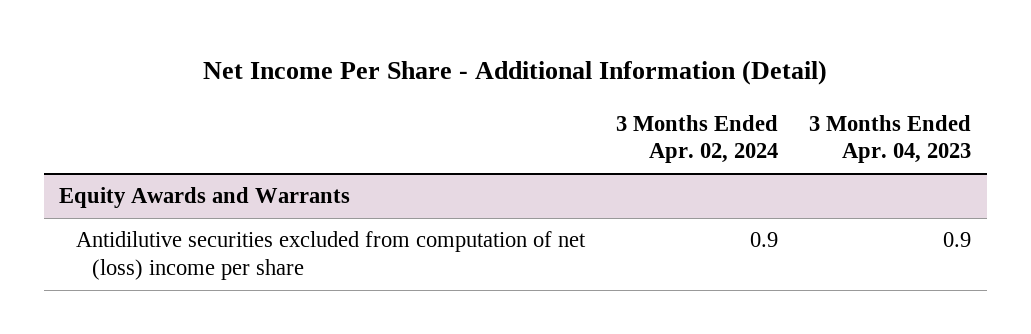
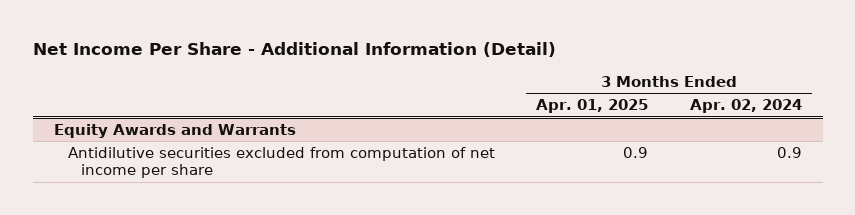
[809,114,972,164] 3 Months Ended Apr. 04, 2023 -> none
none -> [536,99,649,114] Apr. 01, 2025
[75,231,586,280] Antidilutive securities excluded from computation of net (loss) income per share -> [67,146,495,179] Antidilutive securities excluded from computation of net income per share

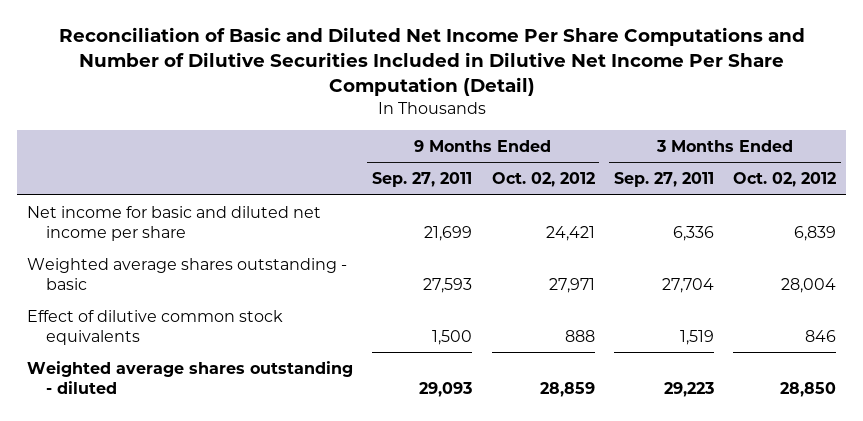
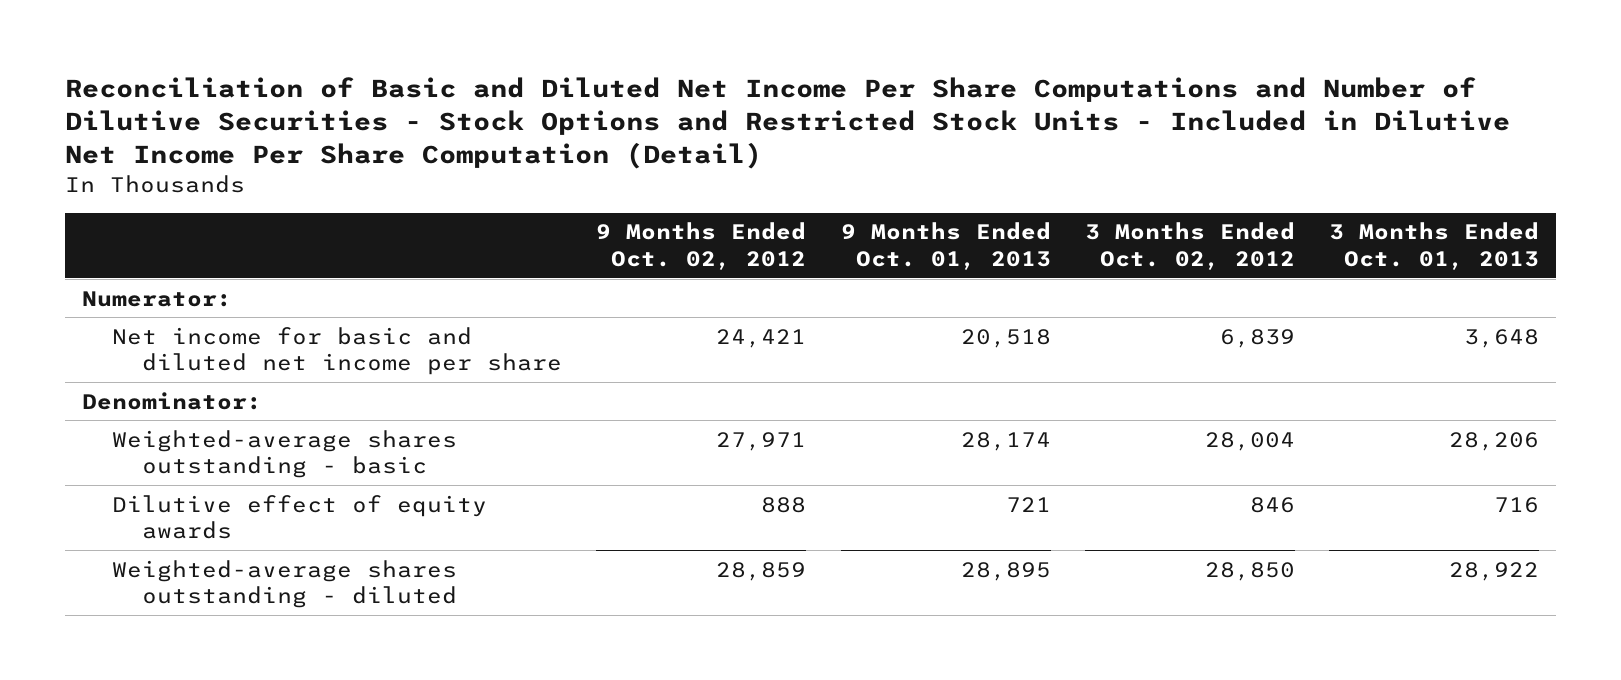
[58,27,805,97] Reconciliation of Basic and Diluted Net Income Per Share Computations and Number of Dilutive Securities Included in Dilutive Net Income Per Share Computation (Detail) -> [64,77,1510,170] Reconciliation of Basic and Diluted Net Income Per Share Computations and Number of Dilutive Securities - Stock Options and Restricted Stock Units - Included in Dilutive Net Income Per Share Computation (Detail)
[372,172,473,188] Sep. 27, 2011 -> none
[614,172,715,188] Sep. 27, 2011 -> none
none -> [840,222,1051,271] 9 Months Ended Oct. 01, 2013
none -> [1329,222,1540,271] 3 Months Ended Oct. 01, 2013
none -> [81,290,232,307] Numerator:
none -> [81,391,262,410] Denominator:
[26,257,347,290] Weighted average shares outstanding - basic -> [111,429,457,479] Weighted-average shares outstanding - basic
[26,309,283,345] Effect of dilutive common stock equivalents -> [111,494,487,540] Dilutive effect of equity awards
[26,360,353,394] Weighted average shares outstanding - diluted -> [111,559,458,609] Weighted-average shares outstanding - diluted

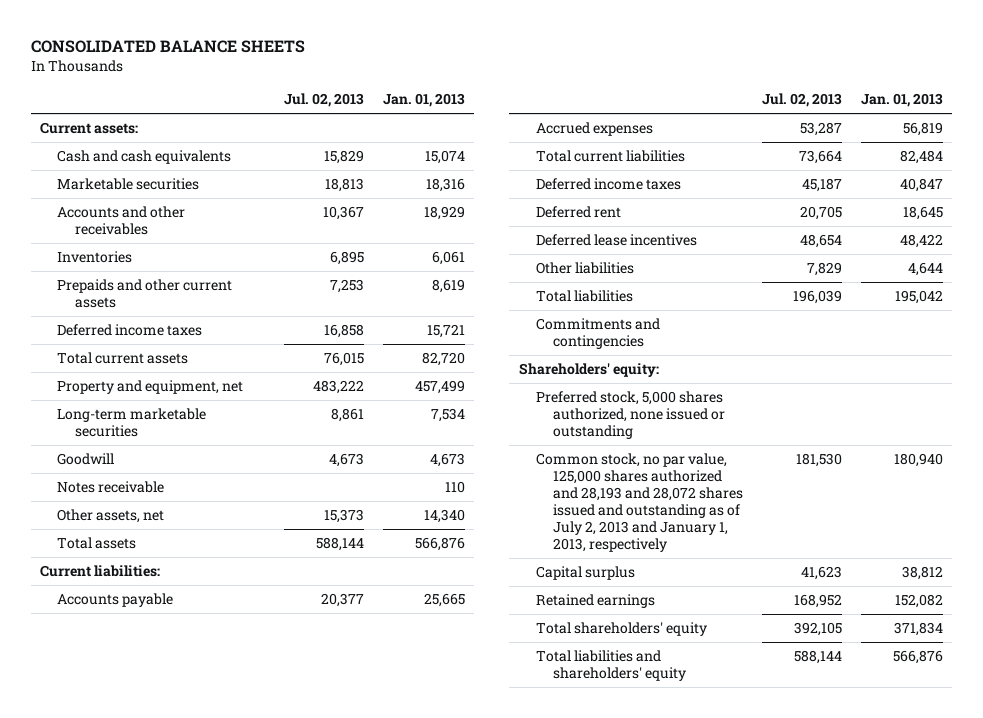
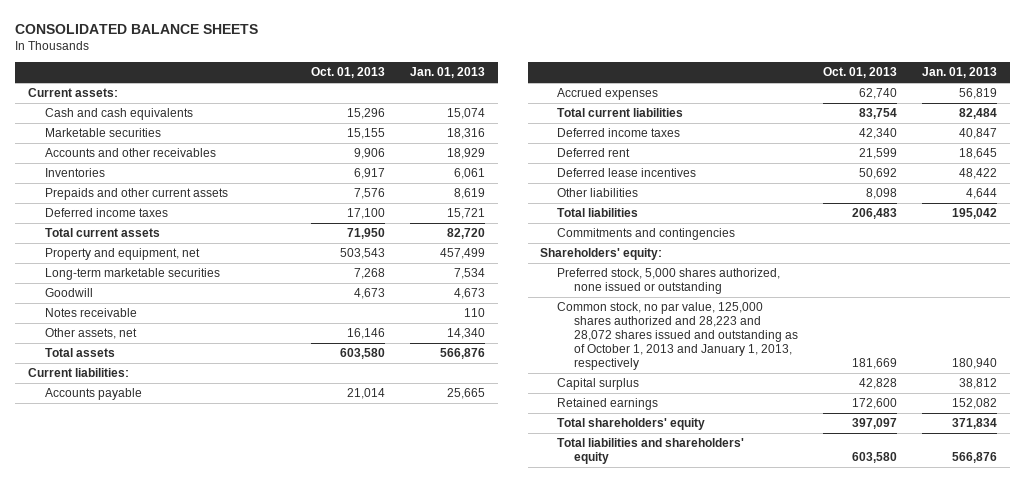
[283,93,364,108] Jul. 02, 2013 -> none
none -> [310,67,385,79] Oct. 01, 2013
[535,452,744,553] Common stock, no par value, 125,000 shares authorized and 28,193 and 28,072 shares issued and outstanding as of July 2, 2013 and January 1, 2013, respectively -> [556,302,798,370] Common stock, no par value, 125,000 shares authorized and 28,223 and 28,072 shares issued and outstanding as of October 1, 2013 and January 1, 2013, respectively

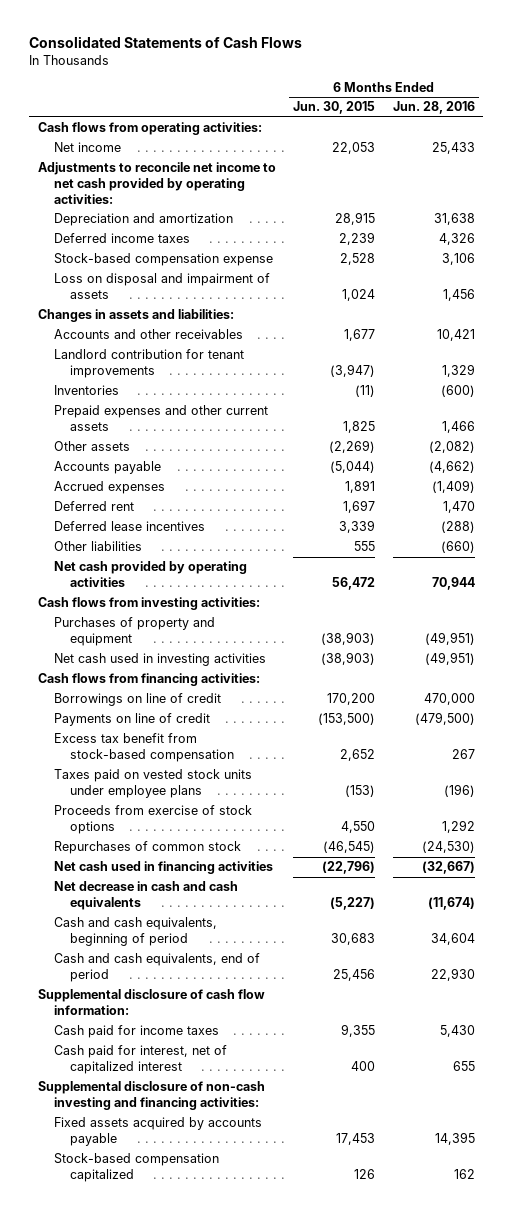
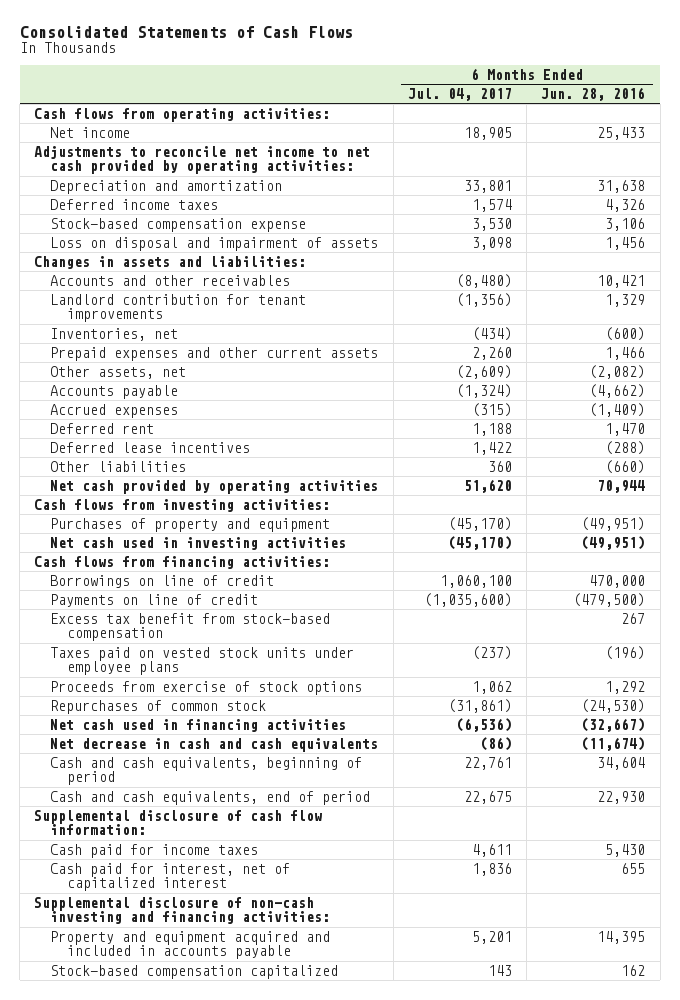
[293,101,376,115] Jun. 30, 2015 -> none
none -> [407,88,512,102] Jul. 04, 2017
[54,385,120,396] Inventories -> [50,327,179,341] Inventories, net
[54,441,131,452] Other assets -> [50,365,187,379] Other assets, net
[54,1117,263,1147] Fixed assets acquired by accounts payable -> [50,930,331,960] Property and equipment acquired and included in accounts payable

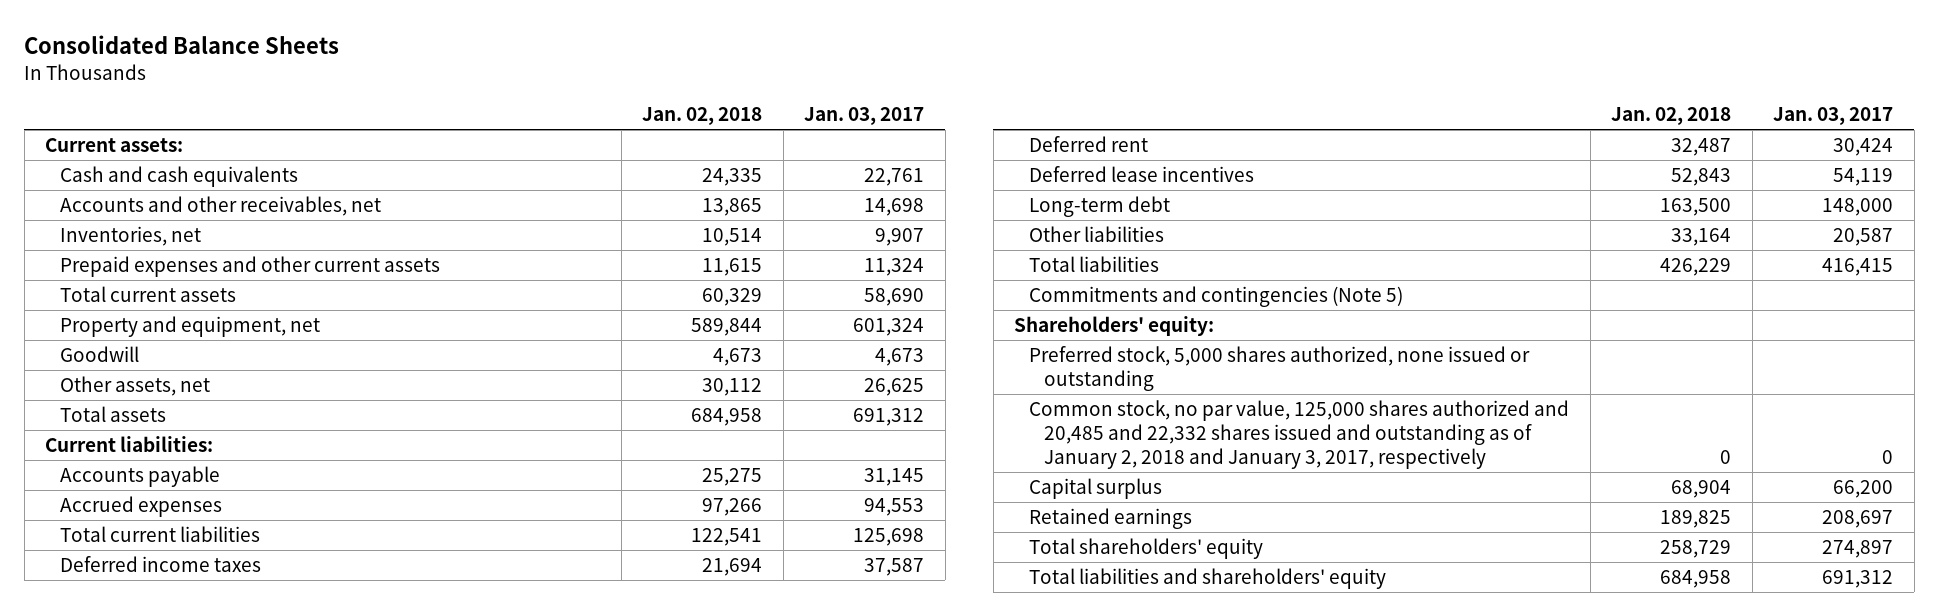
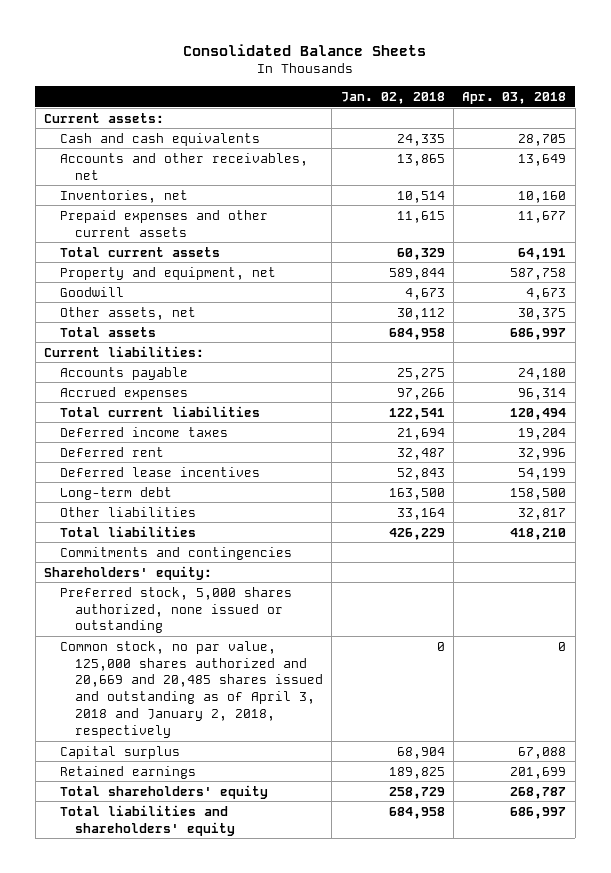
[804,106,925,125] Jan. 03, 2017 -> none
none -> [462,91,567,104] Apr. 03, 2018
[1029,286,1404,308] Commitments and contingencies (Note 5) -> [59,546,292,560] Commitments and contingencies
[1029,400,1570,469] Common stock, no par value, 125,000 shares authorized and 20,485 and 22,332 shares issued and outstanding as of January 2, 2018 and January 3, 2017, respectively -> [59,640,323,738] Common stock, no par value, 125,000 shares authorized and 20,669 and 20,485 shares issued and outstanding as of April 3, 2018 and January 2, 2018, respectively

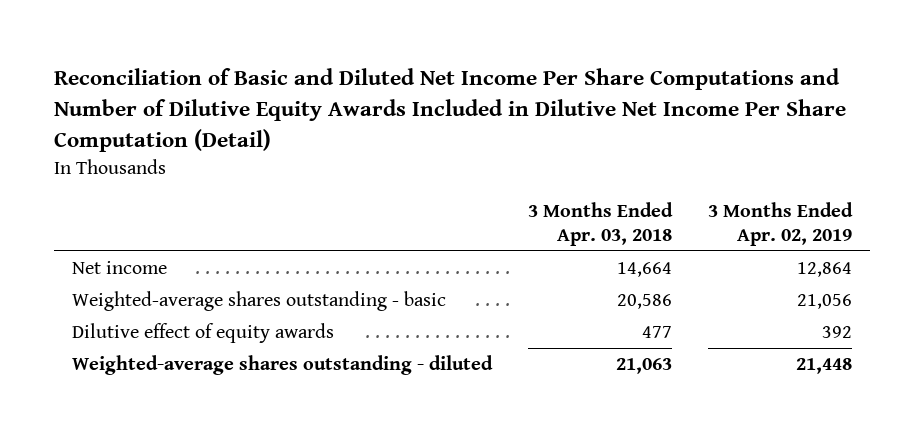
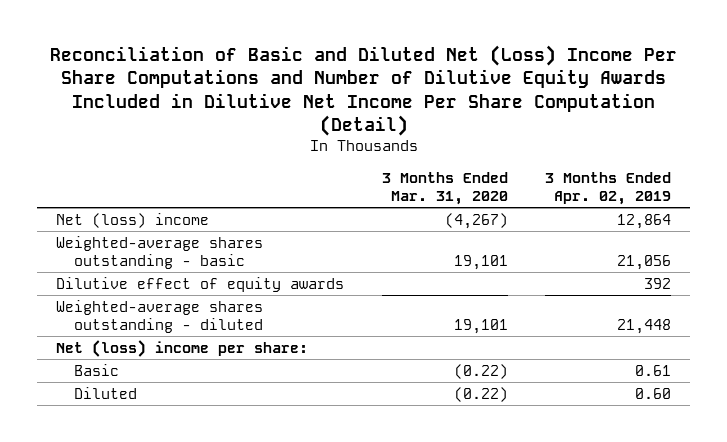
[53,67,846,153] Reconciliation of Basic and Diluted Net Income Per Share Computations and Number of Dilutive Equity Awards Included in Dilutive Net Income Per Share Computation (Detail) -> [49,44,677,137] Reconciliation of Basic and Diluted Net (Loss) Income Per Share Computations and Number of Dilutive Equity Awards Included in Dilutive Net Income Per Share Computation (Detail)
[527,201,673,247] 3 Months Ended Apr. 03, 2018 -> none
none -> [381,172,508,206] 3 Months Ended Mar. 31, 2020
[71,261,167,275] Net income -> [55,212,209,228] Net (loss) income
none -> [55,339,308,357] Net (loss) income per share:
none -> [74,363,120,376] Basic
none -> [74,386,138,399] Diluted

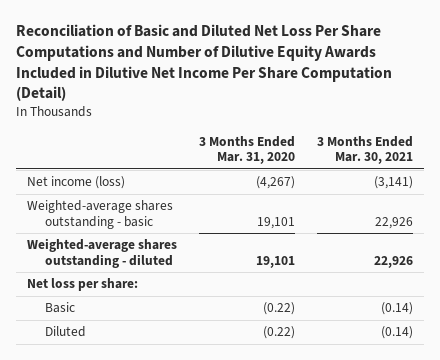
[49,44,677,137] Reconciliation of Basic and Diluted Net (Loss) Income Per Share Computations and Number of Dilutive Equity Awards Included in Dilutive Net Income Per Share Computation (Detail) -> [15,24,392,102] Reconciliation of Basic and Diluted Net Loss Per Share Computations and Number of Dilutive Equity Awards Included in Dilutive Net Income Per Share Computation (Detail)
[545,172,672,206] 3 Months Ended Apr. 02, 2019 -> none
none -> [316,135,413,165] 3 Months Ended Mar. 30, 2021
[55,212,209,228] Net (loss) income -> [26,176,125,190] Net income (loss)
[55,276,344,292] Dilutive effect of equity awards -> none
[55,339,308,357] Net (loss) income per share: -> [26,278,138,292] Net loss per share:

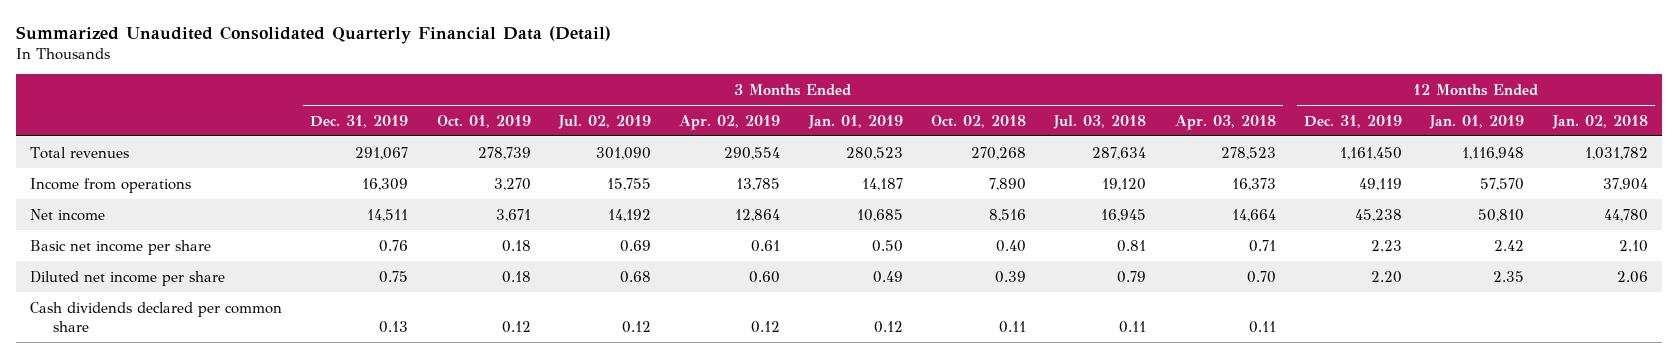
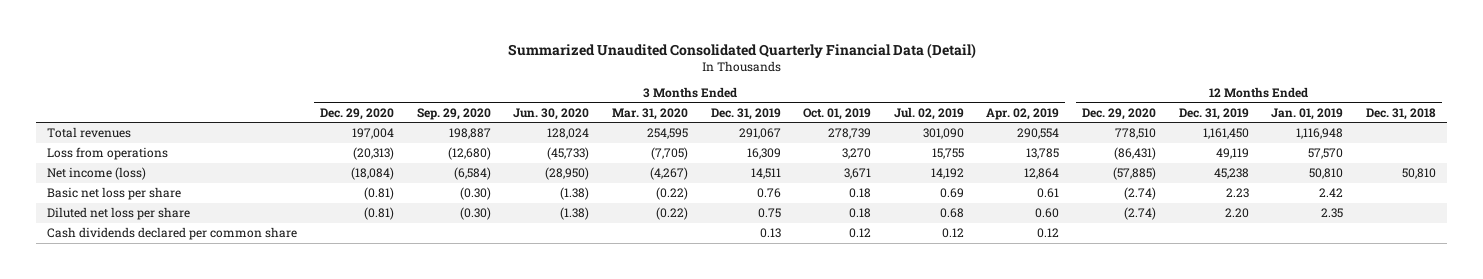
[807,114,903,129] Jan. 01, 2019 -> none
[930,114,1026,128] Oct. 02, 2018 -> none
[1053,114,1147,129] Jul. 03, 2018 -> none
[1174,114,1276,130] Apr. 03, 2018 -> none
[1551,114,1648,129] Jan. 02, 2018 -> none
none -> [320,107,395,120] Dec. 29, 2020
none -> [416,107,491,120] Sep. 29, 2020
none -> [513,107,590,120] Jun. 30, 2020
none -> [611,107,688,120] Mar. 31, 2020
none -> [1082,107,1157,120] Dec. 29, 2020
none -> [1365,107,1436,120] Dec. 31, 2018
[29,177,191,193] Income from operations -> [47,147,169,161] Loss from operations
[29,208,105,221] Net income -> [47,167,147,181] Net income (loss)
[29,239,211,255] Basic net income per share -> [47,187,182,201] Basic net loss per share
[29,270,225,286] Diluted net income per share -> [47,207,191,221] Diluted net loss per share

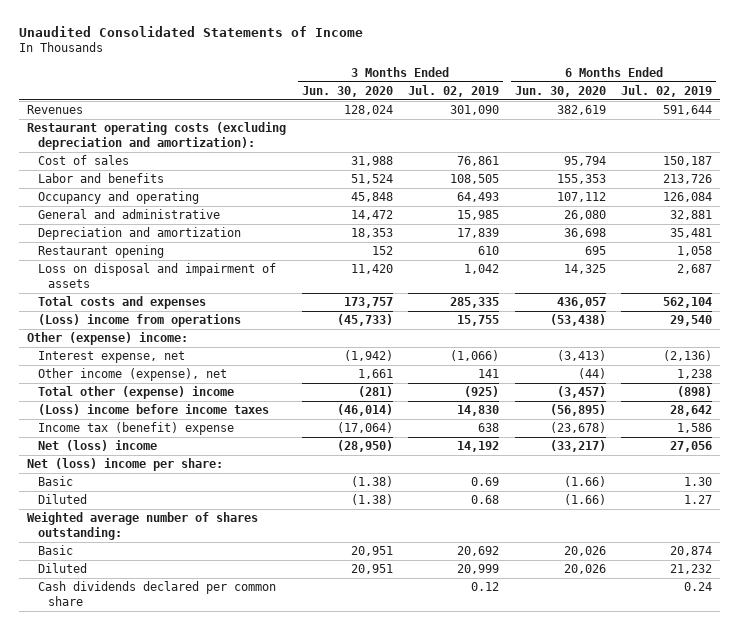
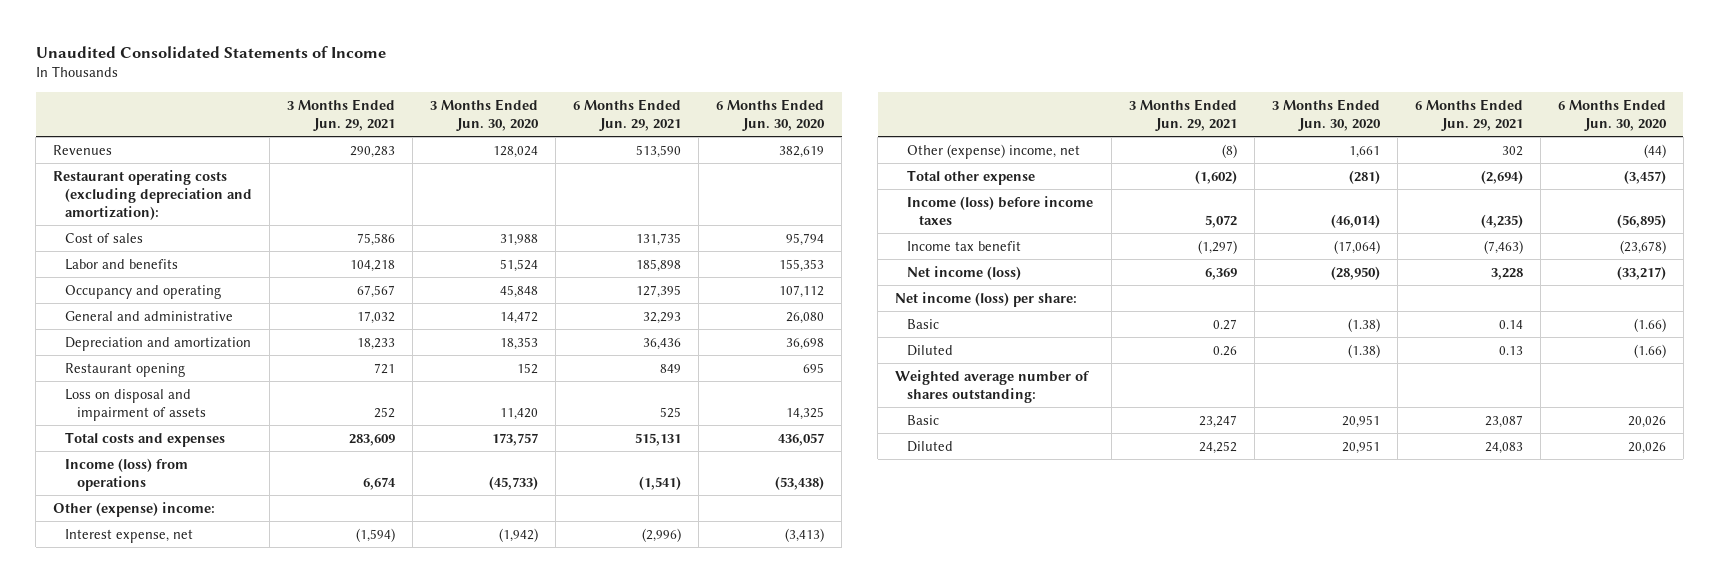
[408,84,500,97] Jul. 02, 2019 -> none
[621,84,713,97] Jul. 02, 2019 -> none
none -> [287,98,396,131] 3 Months Ended Jun. 29, 2021
none -> [573,98,682,131] 6 Months Ended Jun. 29, 2021
[37,314,241,328] (Loss) income from operations -> [65,457,189,491] Income (loss) from operations
[37,368,227,382] Other income (expense), net -> [907,143,1081,159] Other (expense) income, net
[37,386,234,400] Total other (expense) income -> [907,169,1036,185] Total other expense
[37,404,269,416] (Loss) income before income taxes -> [907,195,1094,225] Income (loss) before income taxes
[37,422,234,436] Income tax (benefit) expense -> [907,240,1022,251] Income tax benefit
[37,440,157,452] Net (loss) income -> [907,265,1022,280] Net income (loss)
[27,458,224,472] Net (loss) income per share: -> [895,291,1078,307] Net income (loss) per share:
[37,581,276,606] Cash dividends declared per common share -> none

